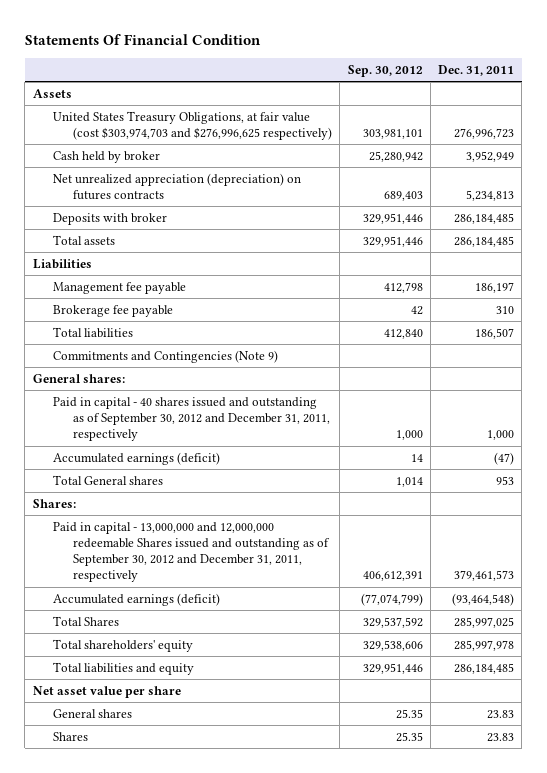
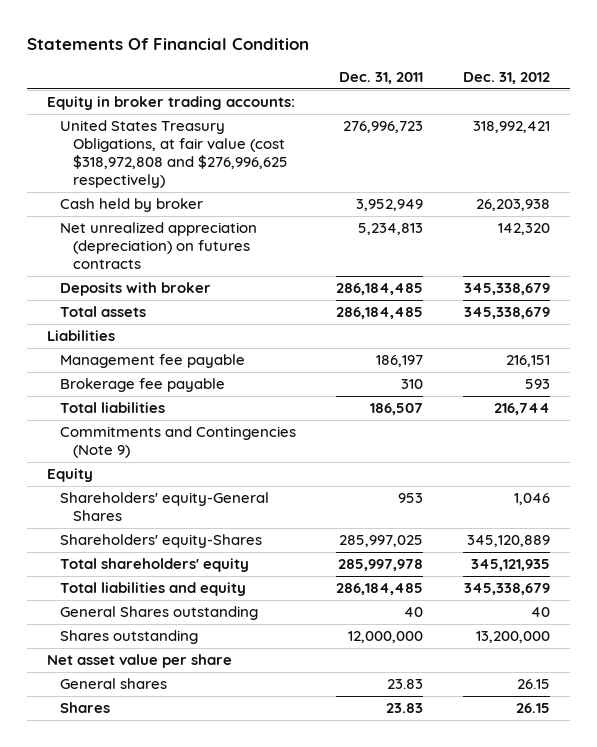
[347,64,423,77] Sep. 30, 2012 -> none
none -> [462,72,550,85] Dec. 31, 2012
[32,88,72,98] Assets -> none
none -> [47,96,296,111] Equity in broker trading accounts:
[52,110,333,141] United States Treasury Obligations, at fair value (cost $303,974,703 and $276,996,625 respectively) -> [59,120,288,188] United States Treasury Obligations, at fair value (cost $318,972,808 and $276,996,625 respectively)
[32,373,125,383] General shares: -> none
[52,396,331,442] Paid in capital - 40 shares issued and outstanding as of September 30, 2012 and December 31, 2011, respectively -> none
[52,451,220,465] Accumulated earnings (deficit) -> none
[32,498,76,508] Shares: -> none
[52,521,331,583] Paid in capital - 13,000,000 and 12,000,000 redeemable Shares issued and outstanding as of September 30, 2012 and December 31, 2011, respectively -> none
[52,592,220,606] Accumulated earnings (deficit) -> none
none -> [47,468,94,483] Equity
[52,474,163,485] Total General shares -> [59,492,269,522] Shareholders' equity-General Shares
[52,615,119,626] Total Shares -> [59,534,262,549] Shareholders' equity-Shares
none -> [59,606,258,621] General Shares outstanding
none -> [59,630,198,645] Shares outstanding

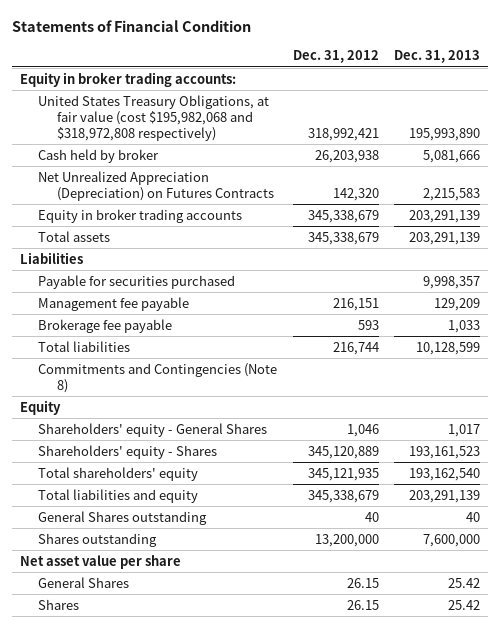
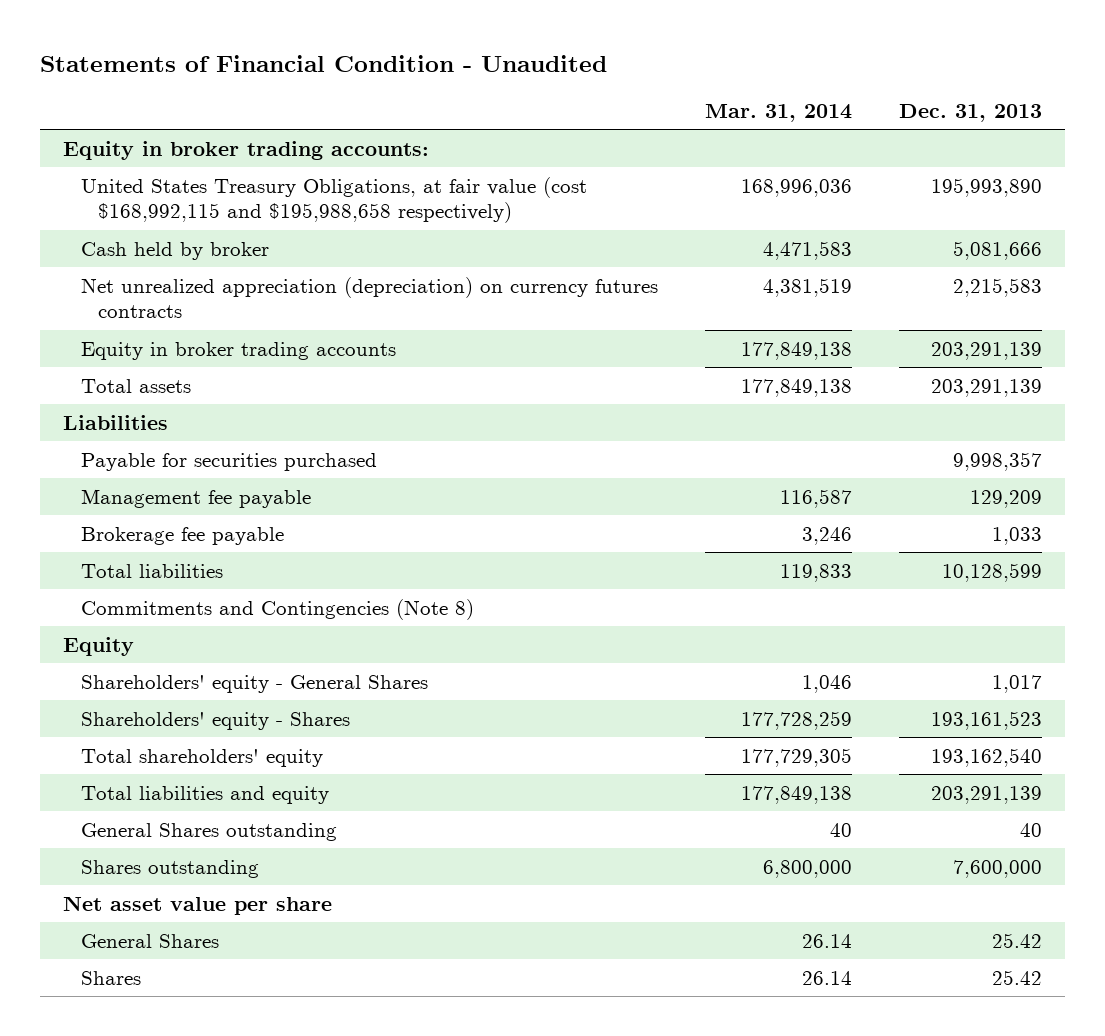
[12,20,252,33] Statements of Financial Condition -> [39,54,607,72] Statements of Financial Condition - Unaudited
[292,50,379,64] Dec. 31, 2012 -> none
none -> [704,103,852,122] Mar. 31, 2014
[38,94,270,142] United States Treasury Obligations, at fair value (cost $195,982,068 and $318,972,808 respectively) -> [80,176,587,224] United States Treasury Obligations, at fair value (cost $168,992,115 and $195,988,658 respectively)
[38,170,274,201] Net Unrealized Appreciation (Depreciation) on Futures Contracts -> [80,276,658,319] Net unrealized appreciation (depreciation) on currency futures contracts

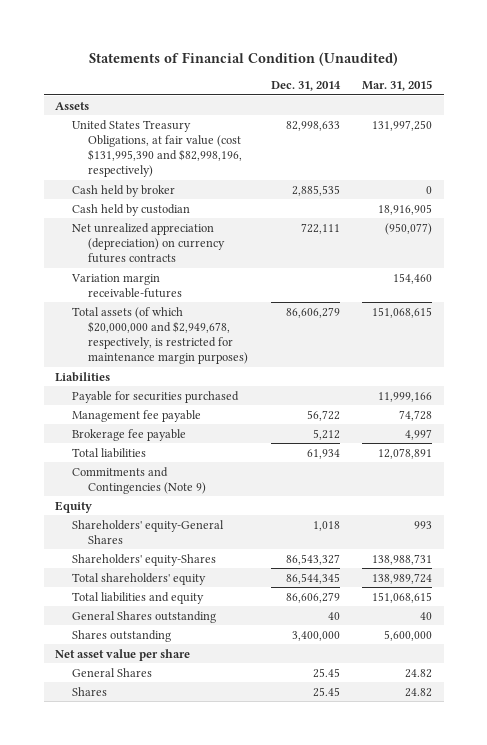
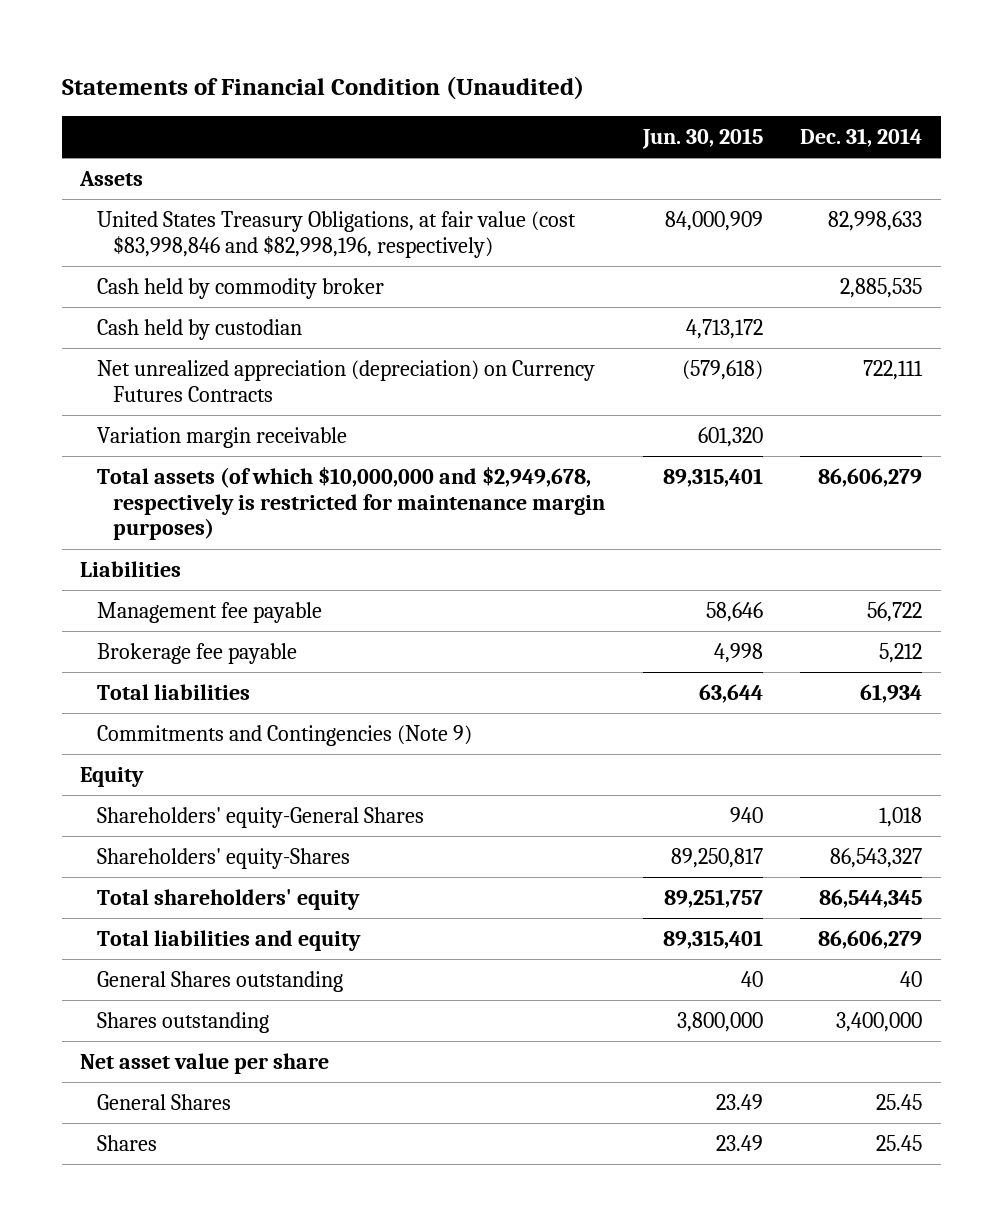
[362,80,433,92] Mar. 31, 2015 -> none
none -> [641,128,763,150] Jun. 30, 2015
[71,119,243,178] United States Treasury Obligations, at fair value (cost $131,995,390 and $82,998,196, respectively) -> [96,210,576,258] United States Treasury Obligations, at fair value (cost $83,998,846 and $82,998,196, respectively)
[71,184,175,197] Cash held by broker -> [96,277,384,299] Cash held by commodity broker
[71,222,226,264] Net unrealized appreciation (depreciation) on currency futures contracts -> [96,359,595,402] Net unrealized appreciation (depreciation) on Currency Futures Contracts
[70,273,183,298] Variation margin receivable-futures -> [96,426,347,448] Variation margin receivable
[71,306,249,365] Total assets (of which $20,000,000 and $2,949,678, respectively, is restricted for maintenance margin purposes) -> [96,466,606,541] Total assets (of which $10,000,000 and $2,949,678, respectively is restricted for maintenance margin purposes)
[71,390,239,403] Payable for securities purchased -> none

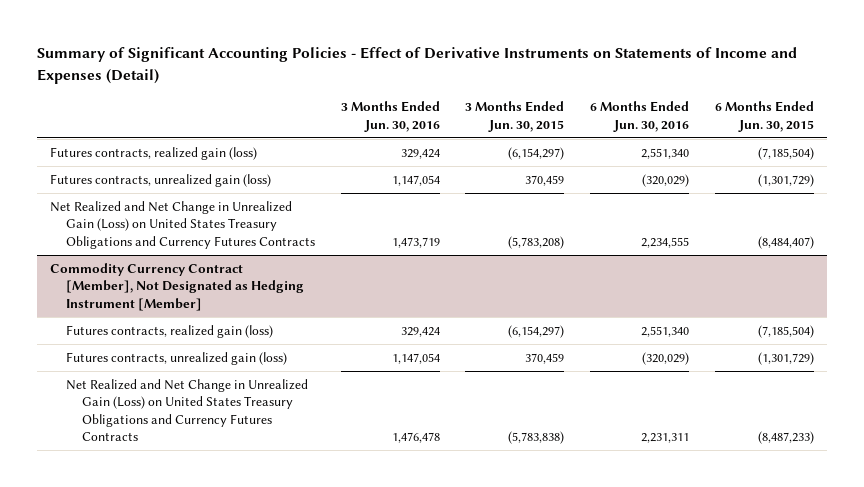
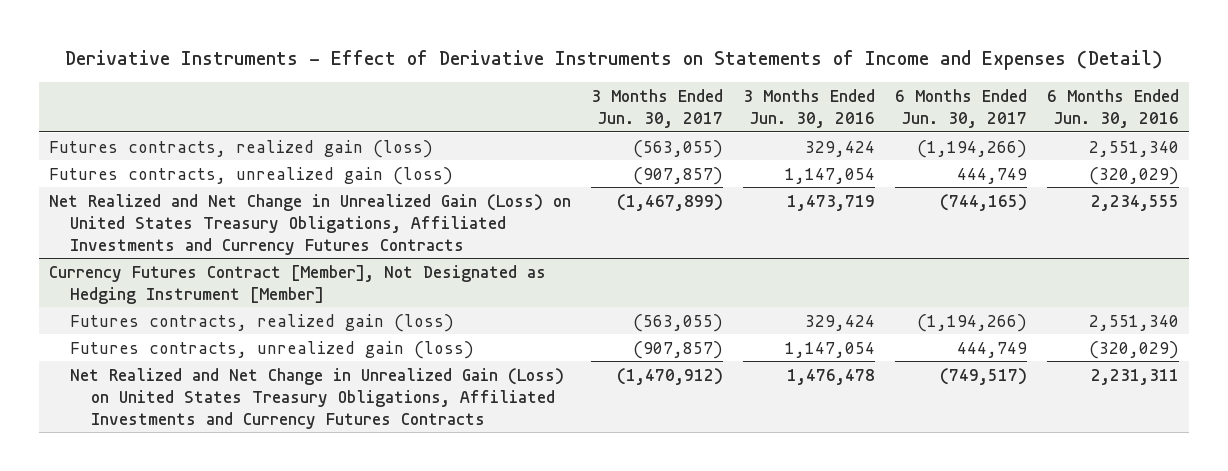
[37,47,798,84] Summary of Significant Accounting Policies - Effect of Derivative Instruments on Statements of Income and Expenses (Detail) -> [64,50,1163,71] Derivative Instruments - Effect of Derivative Instruments on Statements of Income and Expenses (Detail)
[465,101,565,132] 3 Months Ended Jun. 30, 2015 -> none
[714,101,814,132] 6 Months Ended Jun. 30, 2015 -> none
none -> [590,89,723,128] 3 Months Ended Jun. 30, 2017
none -> [895,89,1028,128] 6 Months Ended Jun. 30, 2017
[50,201,315,249] Net Realized and Net Change in Unrealized Gain (Loss) on United States Treasury Obligations and Currency Futures Contracts -> [48,193,571,255] Net Realized and Net Change in Unrealized Gain (Loss) on United States Treasury Obligations, Affiliated Investments and Currency Futures Contracts
[50,263,304,311] Commodity Currency Contract [Member], Not Designated as Hedging Instrument [Member] -> [48,264,546,304] Currency Futures Contract [Member], Not Designated as Hedging Instrument [Member]
[65,379,308,442] Net Realized and Net Change in Unrealized Gain (Loss) on United States Treasury Obligations and Currency Futures Contracts -> [69,367,564,429] Net Realized and Net Change in Unrealized Gain (Loss) on United States Treasury Obligations, Affiliated Investments and Currency Futures Contracts

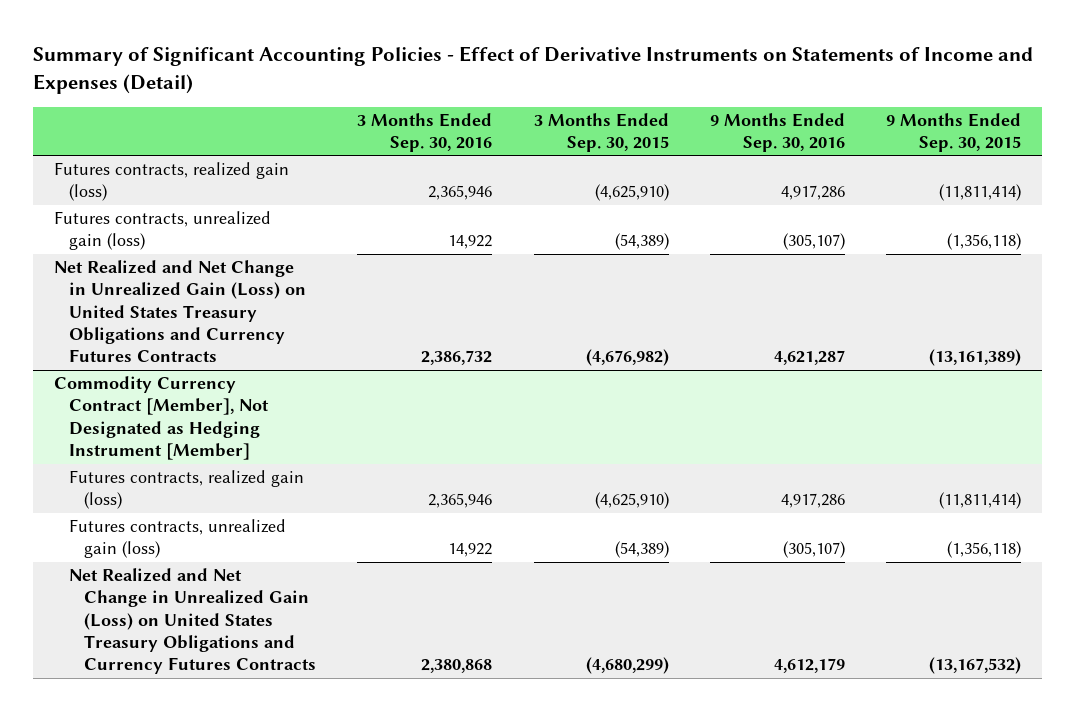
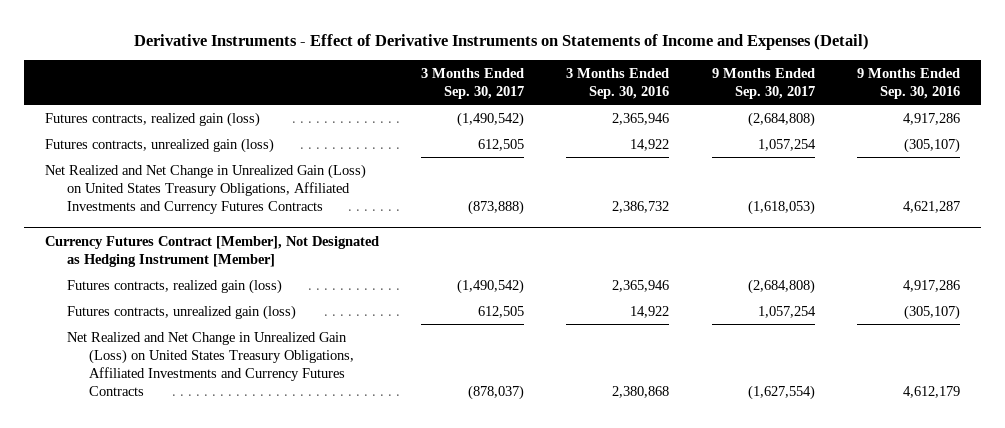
[33,45,1034,94] Summary of Significant Accounting Policies - Effect of Derivative Instruments on Statements of Income and Expenses (Detail) -> [134,33,870,50] Derivative Instruments - Effect of Derivative Instruments on Statements of Income and Expenses (Detail)
[533,112,669,152] 3 Months Ended Sep. 30, 2015 -> none
[886,112,1022,152] 9 Months Ended Sep. 30, 2015 -> none
none -> [421,67,525,99] 3 Months Ended Sep. 30, 2017
none -> [711,67,815,99] 9 Months Ended Sep. 30, 2017
[53,260,306,363] Net Realized and Net Change in Unrealized Gain (Loss) on United States Treasury Obligations and Currency Futures Contracts -> [44,163,366,214] Net Realized and Net Change in Unrealized Gain (Loss) on United States Treasury Obligations, Affiliated Investments and Currency Futures Contracts
[53,376,269,460] Commodity Currency Contract [Member], Not Designated as Hedging Instrument [Member] -> [44,235,379,267] Currency Futures Contract [Member], Not Designated as Hedging Instrument [Member]
[68,568,317,675] Net Realized and Net Change in Unrealized Gain (Loss) on United States Treasury Obligations and Currency Futures Contracts -> [66,331,354,396] Net Realized and Net Change in Unrealized Gain (Loss) on United States Treasury Obligations, Affiliated Investments and Currency Futures Contracts

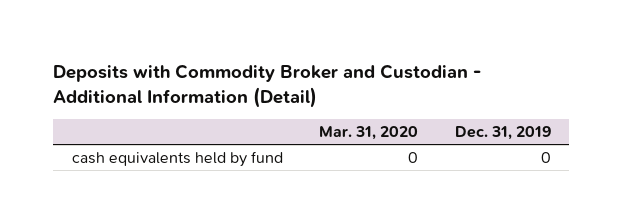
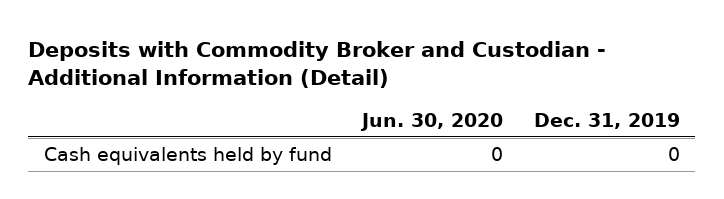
[319,126,419,141] Mar. 31, 2020 -> none
none -> [360,113,504,132] Jun. 30, 2020
[71,150,283,167] cash equivalents held by fund -> [43,147,332,166] Cash equivalents held by fund

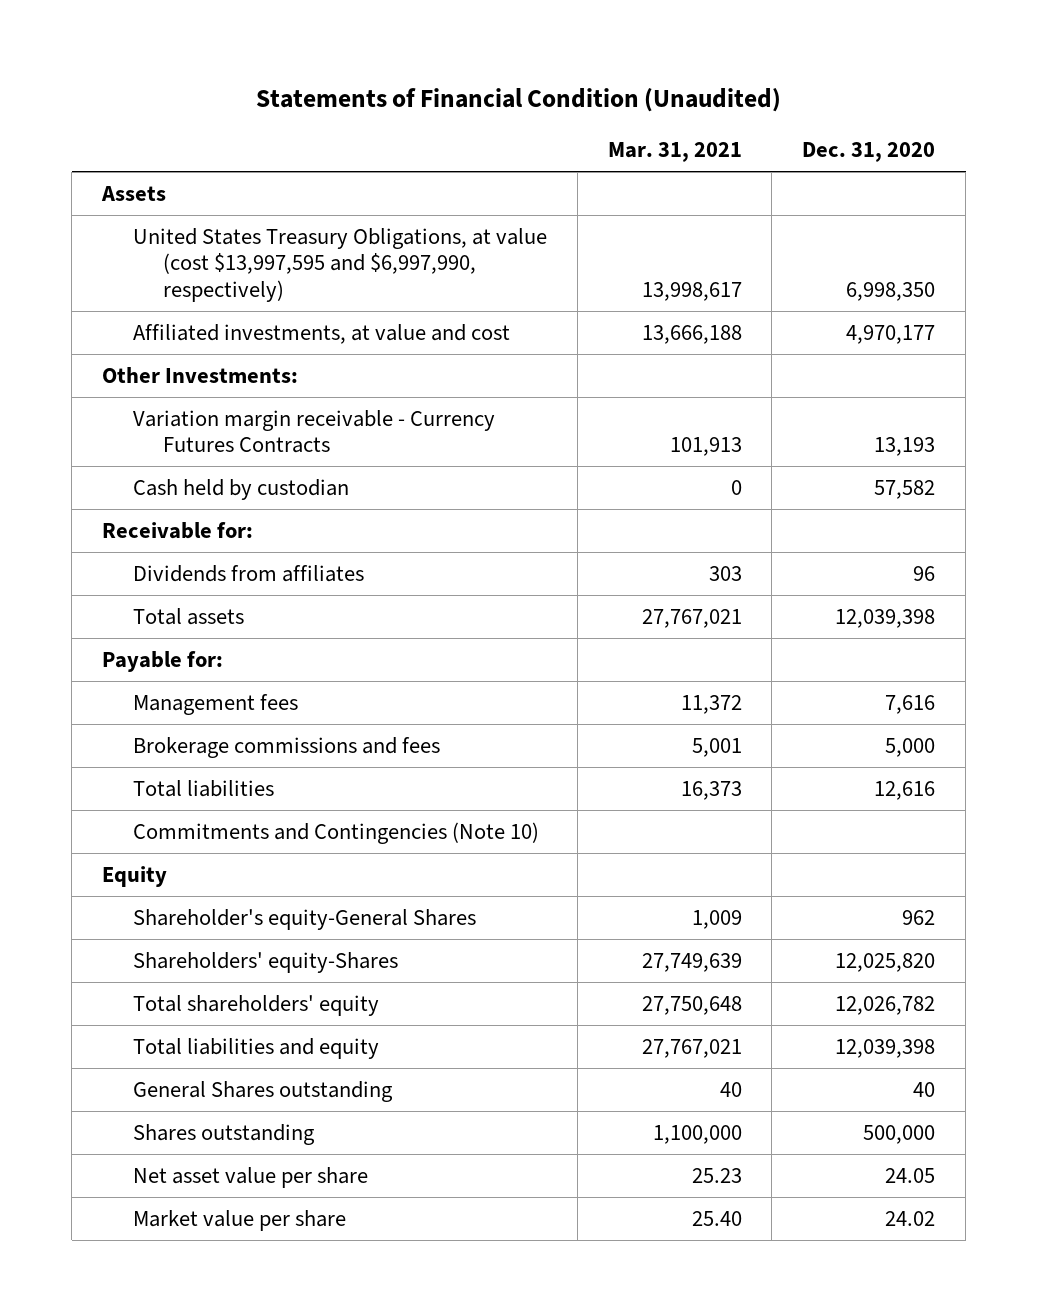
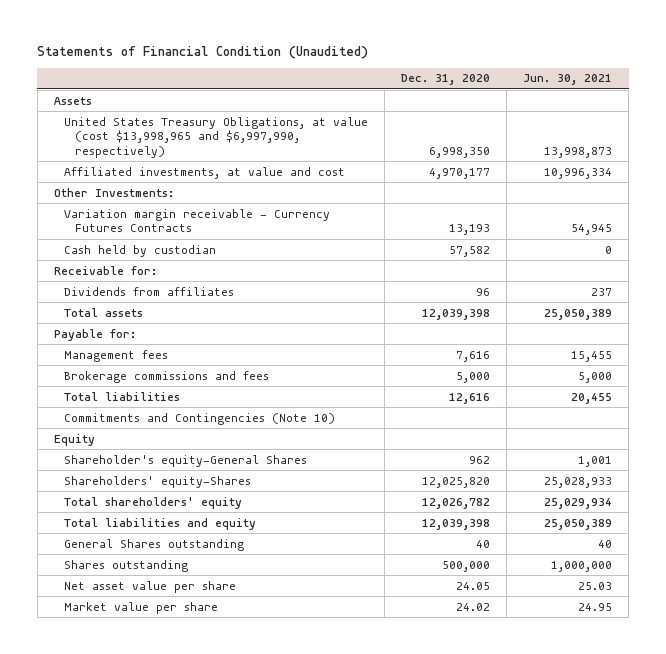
[607,142,742,163] Mar. 31, 2021 -> none
none -> [523,74,613,86] Jun. 30, 2021
[132,227,547,302] United States Treasury Obligations, at value (cost $13,997,595 and $6,997,990, respectively) -> [64,116,369,158] United States Treasury Obligations, at value (cost $13,998,965 and $6,997,990, respectively)

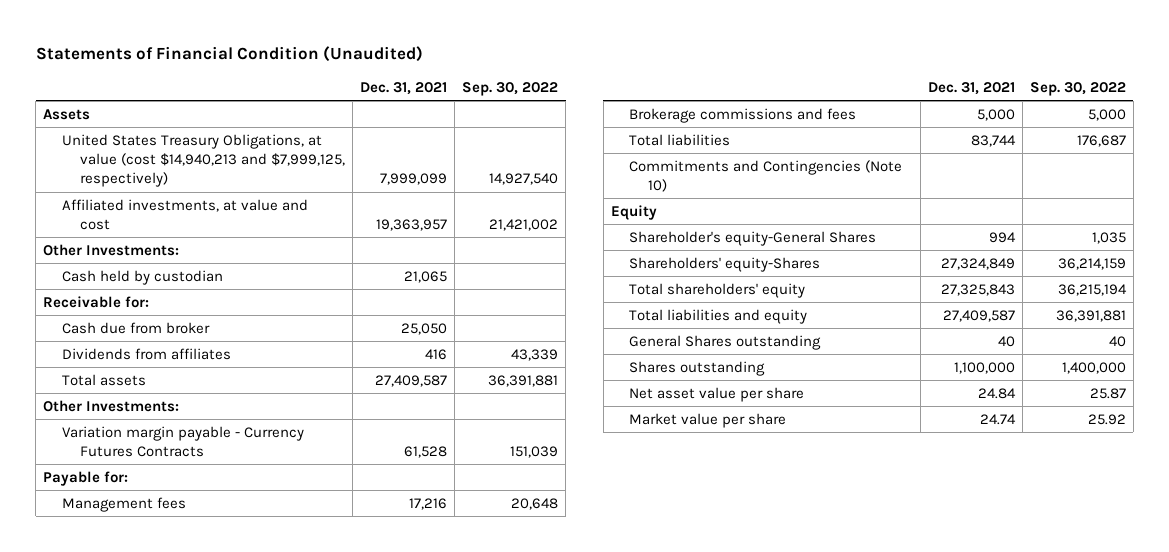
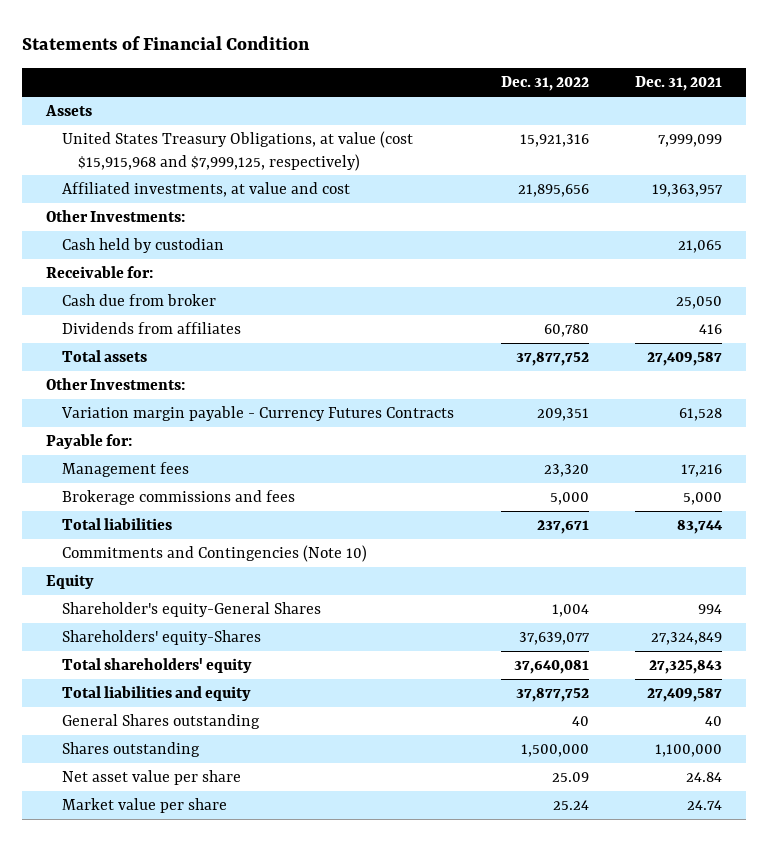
[35,46,423,63] Statements of Financial Condition (Unaudited) -> [22,36,311,51] Statements of Financial Condition
[462,81,559,96] Sep. 30, 2022 -> none
none -> [500,76,589,92] Dec. 31, 2022
[61,133,346,188] United States Treasury Obligations, at value (cost $14,940,213 and $7,999,125, respectively) -> [61,131,413,171] United States Treasury Obligations, at value (cost $15,915,968 and $7,999,125, respectively)

